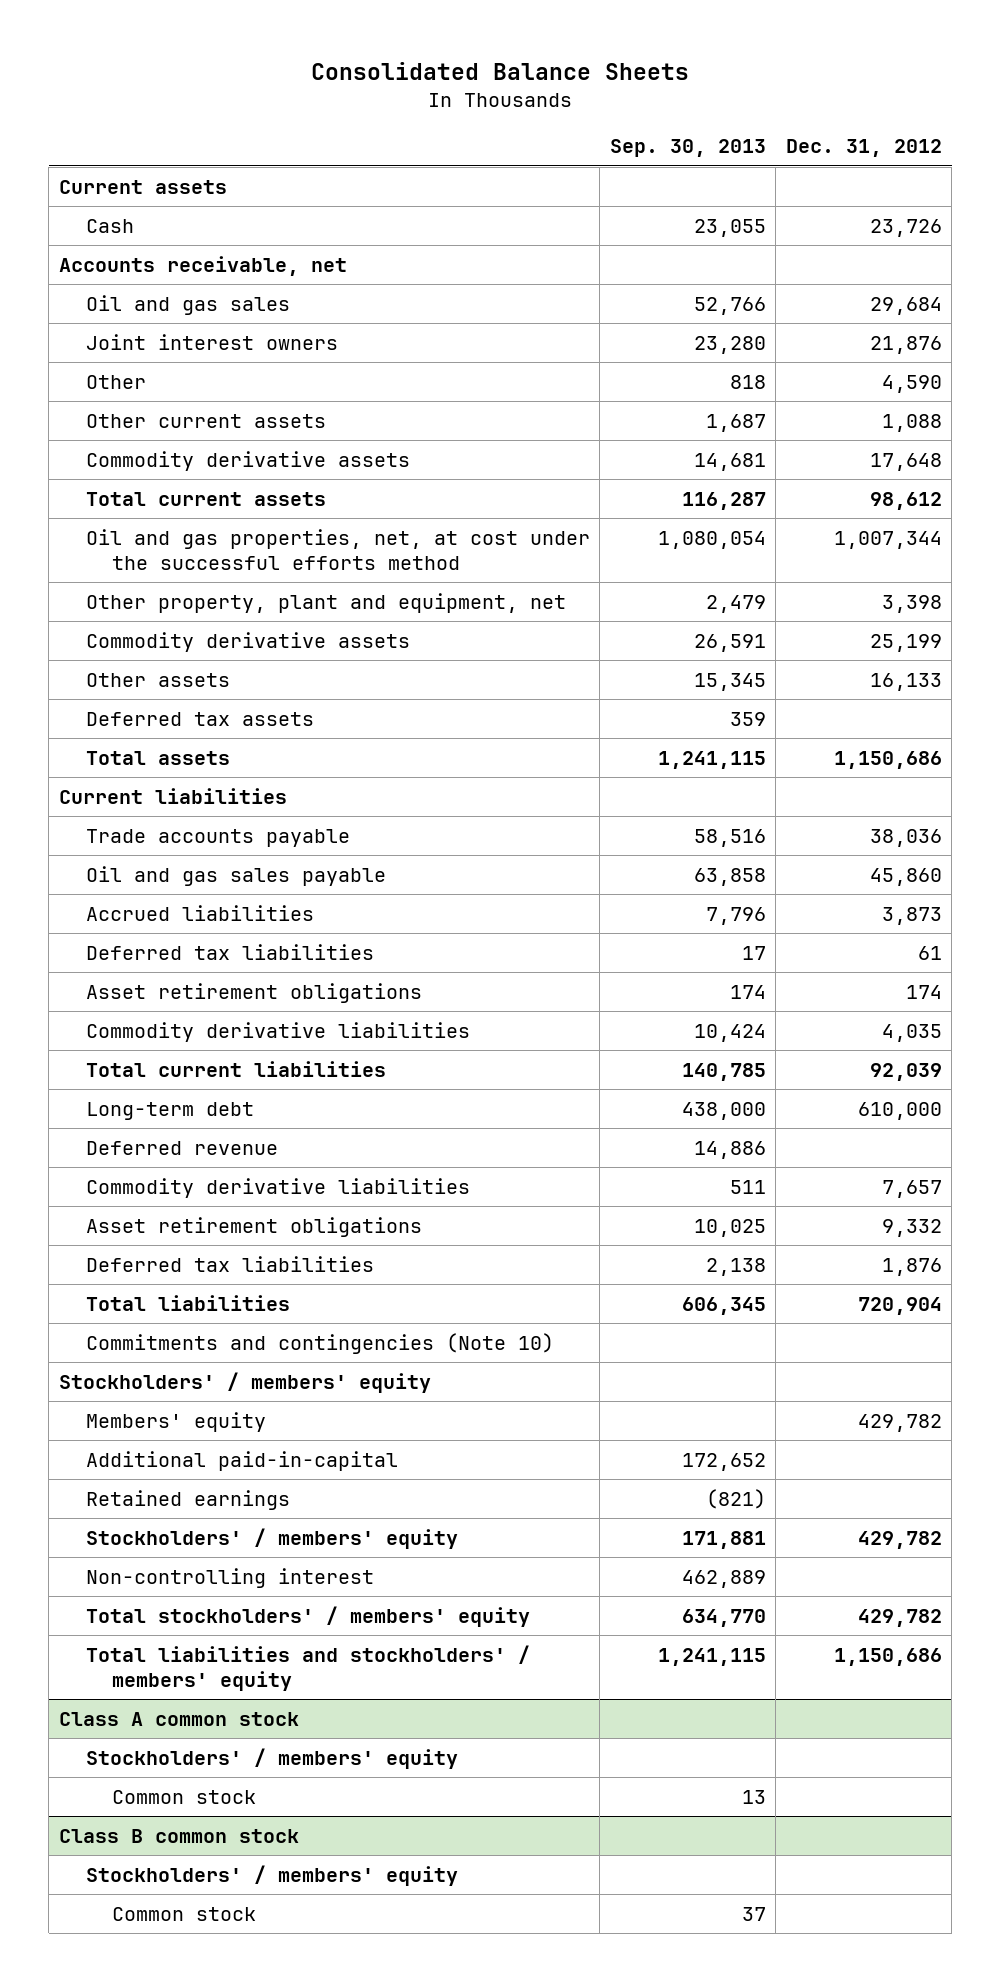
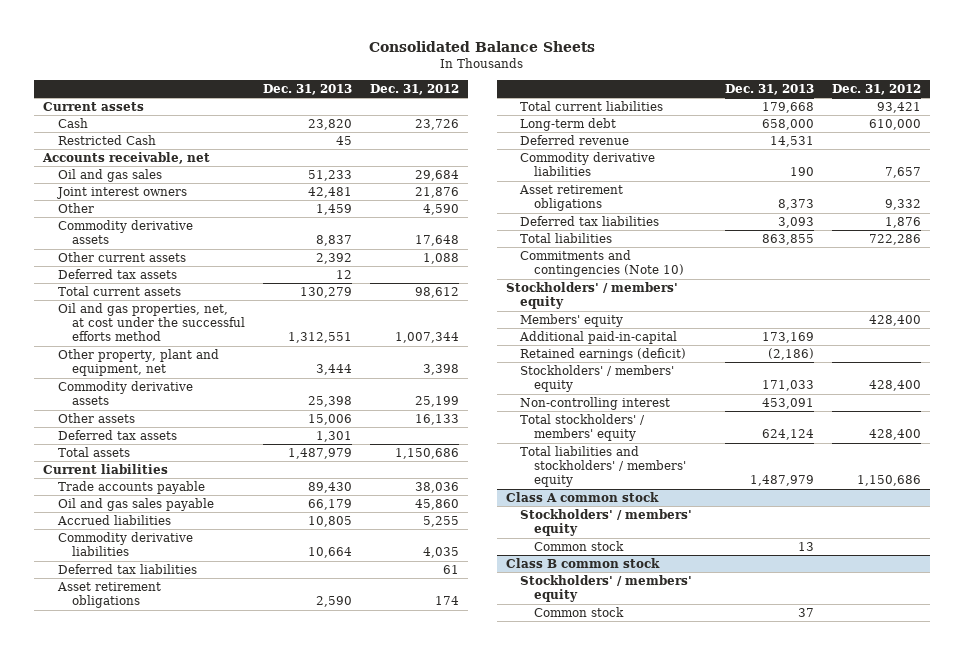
[609,139,766,158] Sep. 30, 2013 -> none
none -> [262,83,352,95] Dec. 31, 2013
none -> [57,134,156,145] Restricted Cash
[85,413,326,428] Other current assets -> [57,251,186,262] Other current assets
none -> [57,268,177,279] Deferred tax assets
[881,906,942,925] 3,873 -> [422,515,459,527] 5,255
[85,1021,470,1042] Commodity derivative liabilities -> [57,531,193,557] Commodity derivative liabilities
[869,1062,942,1081] 92,039 -> [876,101,921,113] 93,421
[857,1296,942,1315] 720,904 -> [868,233,921,245] 722,286
[857,1413,942,1432] 429,782 -> [868,314,921,326] 428,400
[85,1489,290,1510] Retained earnings -> [519,347,686,361] Retained earnings (deficit)
[857,1530,942,1549] 429,782 -> [868,380,921,392] 428,400
[857,1608,942,1627] 429,782 -> [868,429,921,441] 428,400

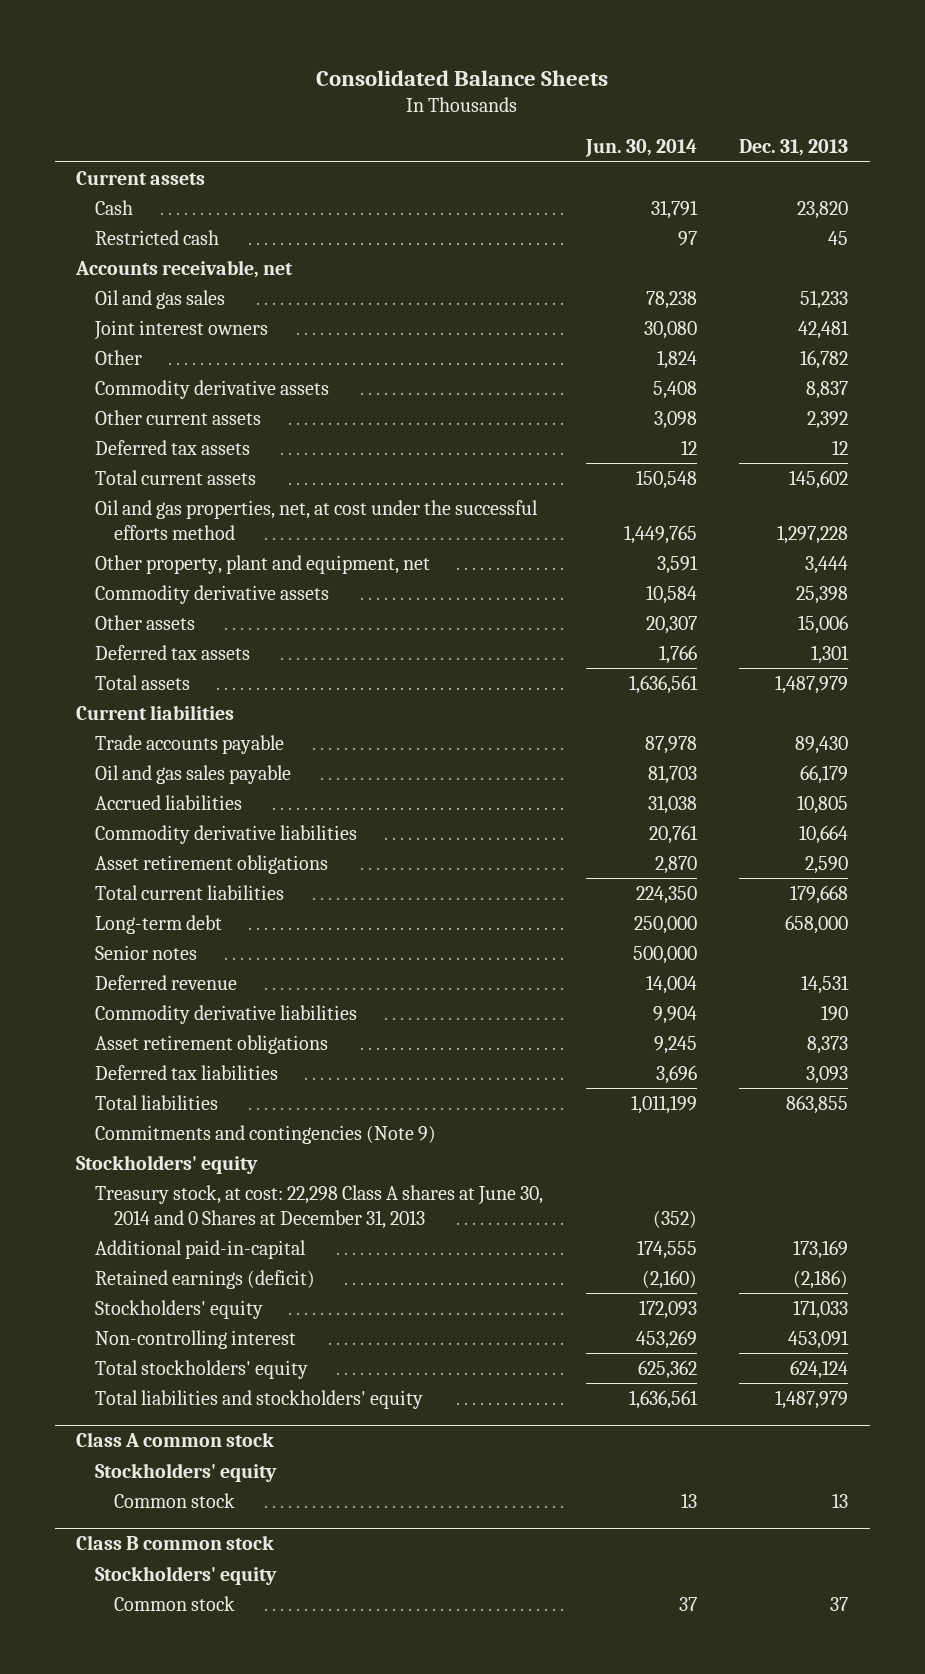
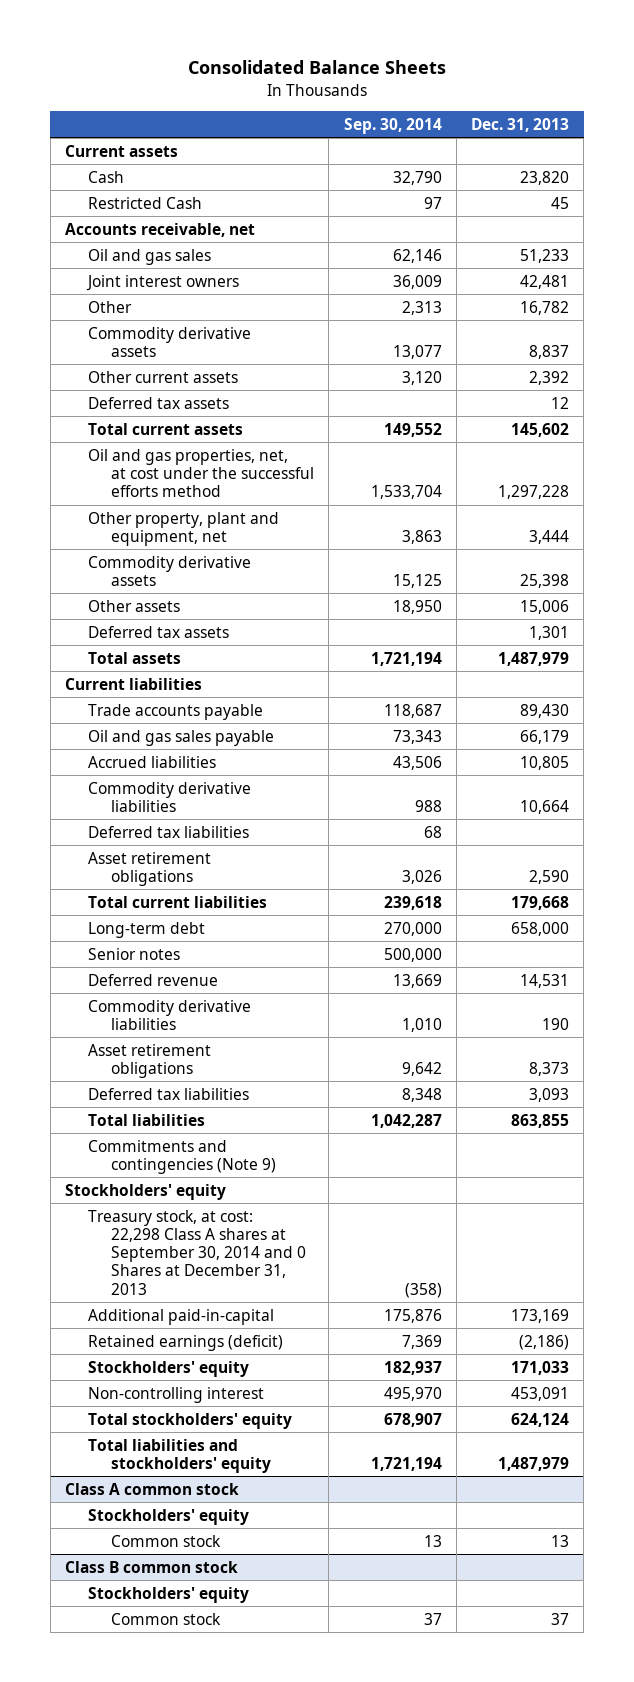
[584,139,697,158] Jun. 30, 2014 -> none
none -> [343,117,442,134] Sep. 30, 2014
[95,229,220,245] Restricted cash -> [87,196,202,209] Restricted Cash
none -> [87,825,249,838] Deferred tax liabilities
[95,1184,544,1230] Treasury stock, at cost: 22,298 Class A shares at June 30, 2014 and 0 Shares at December 31, 2013 -> [87,1209,307,1295] Treasury stock, at cost: 22,298 Class A shares at September 30, 2014 and 0 Shares at December 31, 2013

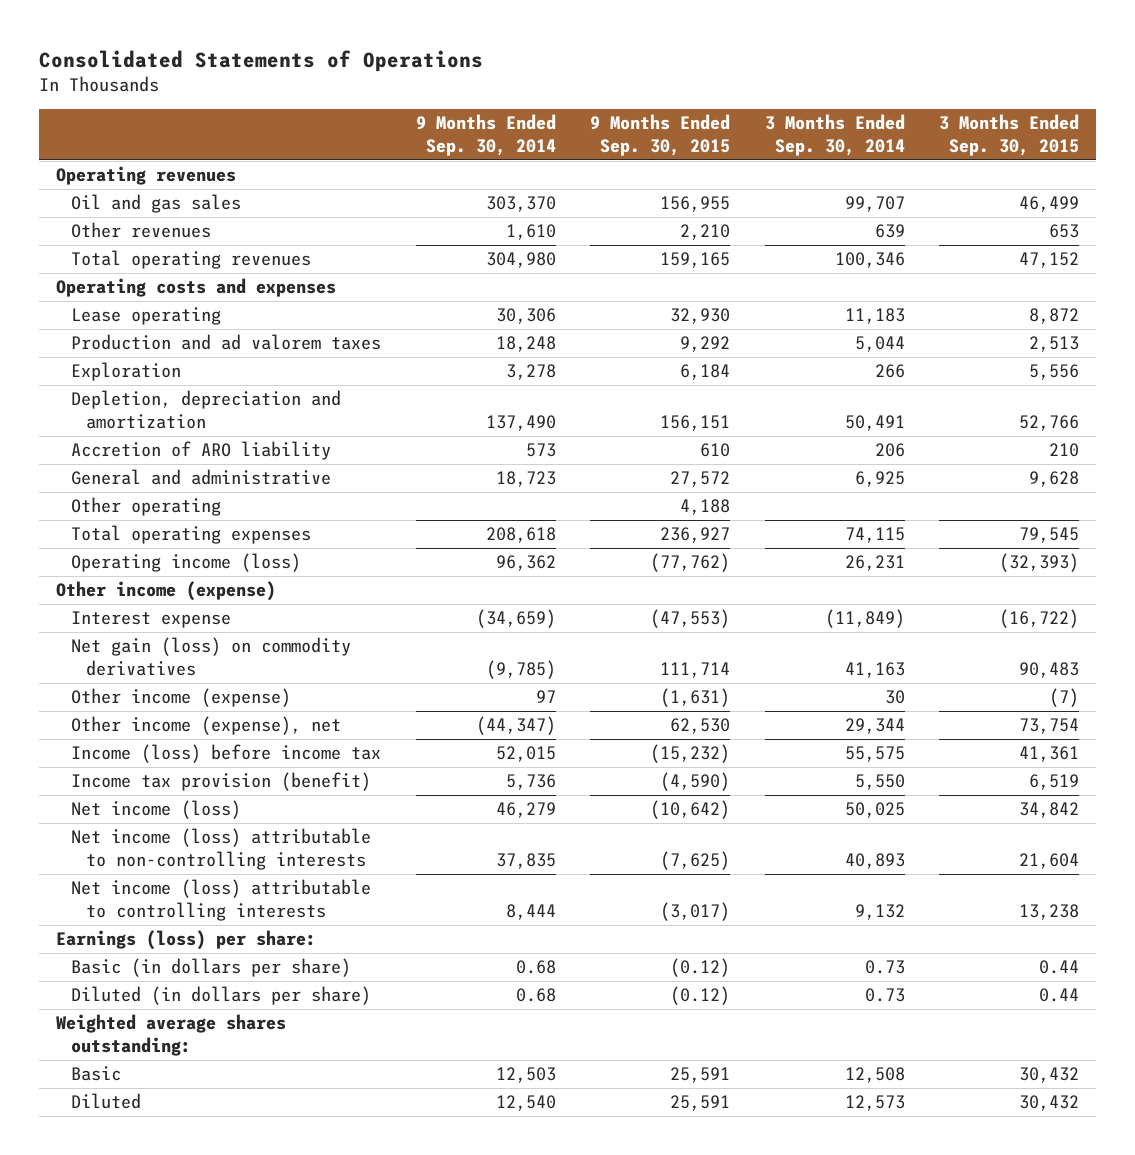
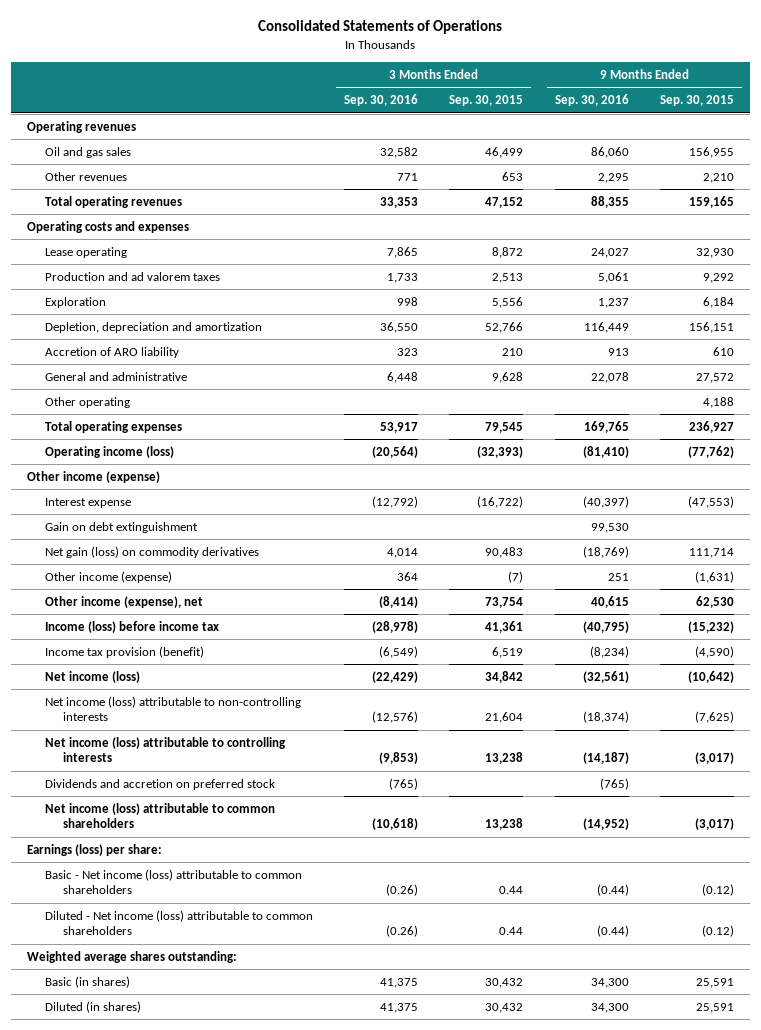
[415,114,556,157] 9 Months Ended Sep. 30, 2014 -> none
[764,114,905,157] 3 Months Ended Sep. 30, 2014 -> none
none -> [344,94,419,107] Sep. 30, 2016
none -> [554,94,629,107] Sep. 30, 2016
none -> [44,521,198,533] Gain on debt extinguishment
none -> [44,778,275,790] Dividends and accretion on preferred stock
none -> [44,802,275,829] Net income (loss) attributable to common shareholders
[71,958,352,978] Basic (in dollars per share) -> [44,868,302,895] Basic - Net income (loss) attributable to common shareholders
[71,986,372,1006] Diluted (in dollars per share) -> [44,909,313,936] Diluted - Net income (loss) attributable to common shareholders
[71,1066,122,1082] Basic -> [44,975,130,988] Basic (in shares)
[71,1093,142,1110] Diluted -> [44,1000,141,1013] Diluted (in shares)

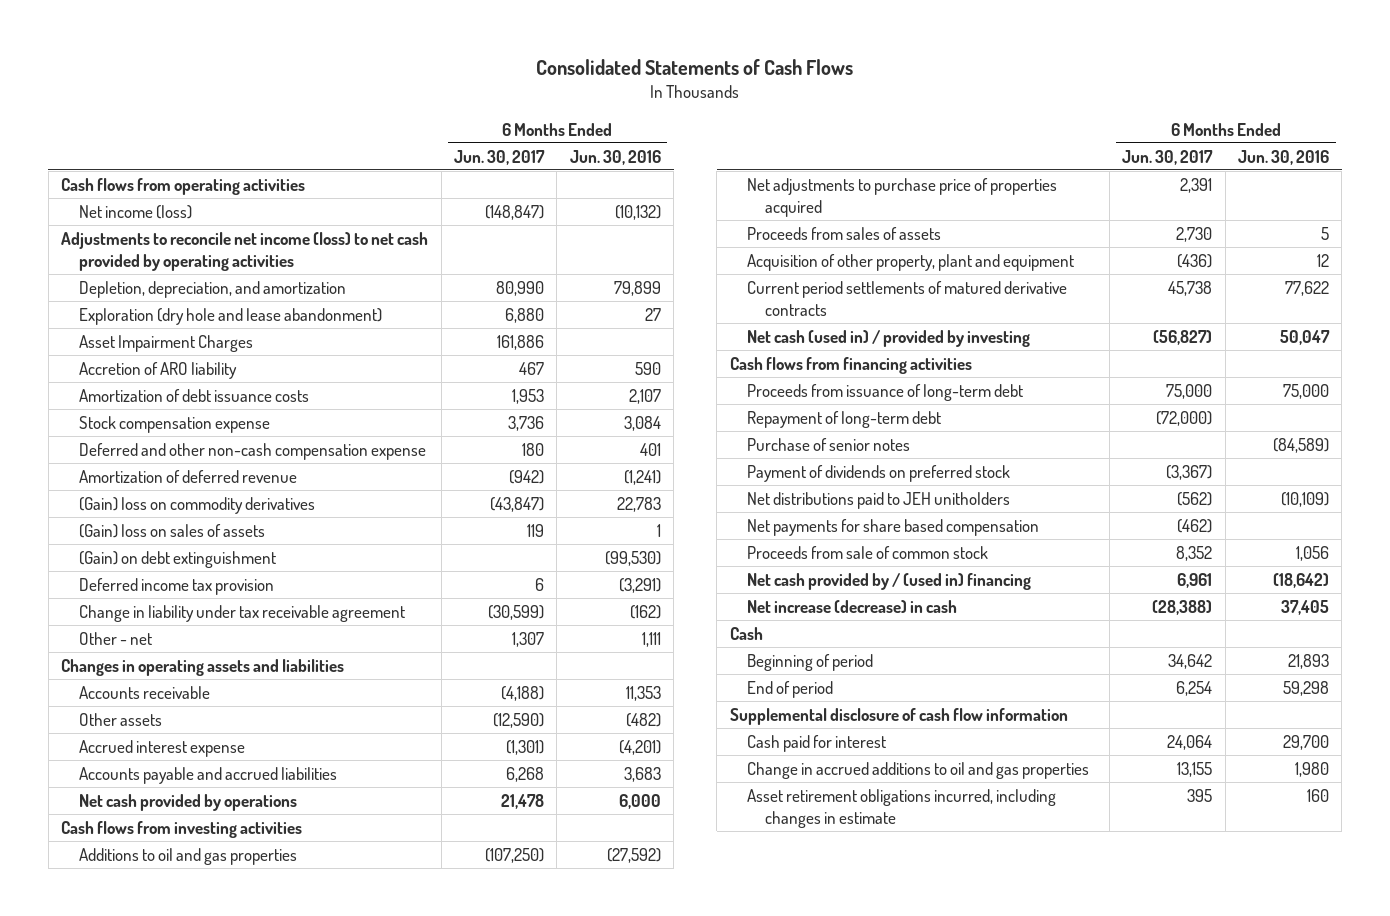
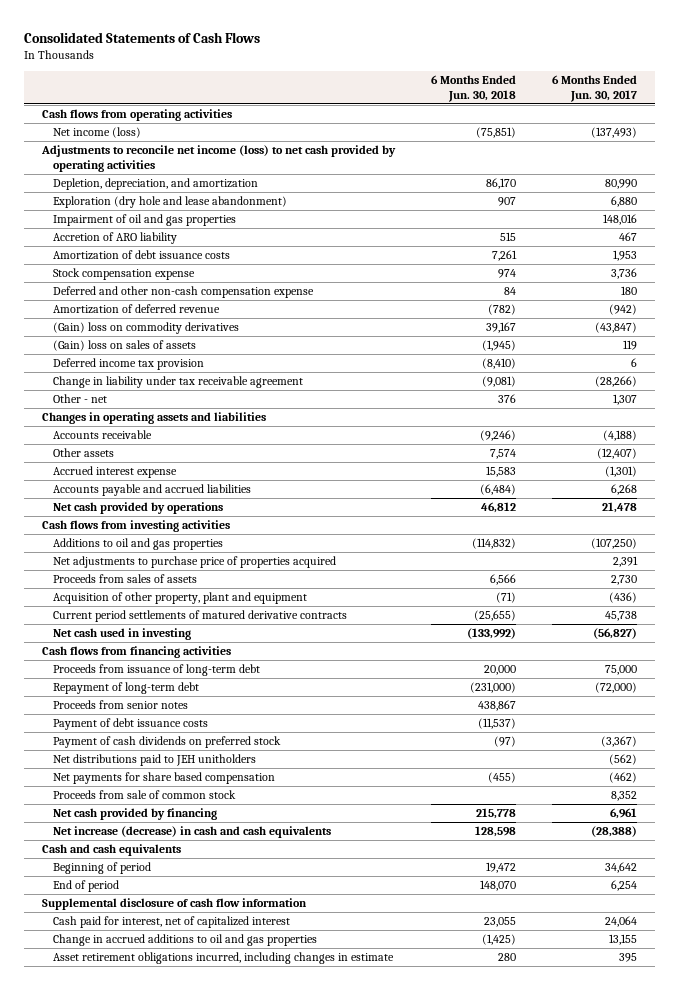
[569,149,661,165] Jun. 30, 2016 -> none
none -> [430,75,516,102] 6 Months Ended Jun. 30, 2018
[485,204,545,220] (148,847) -> [591,127,638,139] (137,493)
[78,334,253,352] Asset Impairment Charges -> none
none -> [53,214,237,227] Impairment of oil and gas properties
[78,550,276,568] (Gain) on debt extinguishment -> none
[488,604,545,620] (30,599) -> [595,376,638,388] (28,266)
[493,712,545,728] (12,590) -> [597,448,638,460] (12,407)
[747,329,1031,347] Net cash (used in) / provided by investing -> [53,628,192,641] Net cash used in investing
[747,437,911,451] Purchase of senior notes -> none
none -> [53,700,189,710] Proceeds from senior notes
none -> [53,718,209,731] Payment of debt issuance costs
[747,464,1011,482] Payment of dividends on preferred stock -> [53,736,282,749] Payment of cash dividends on preferred stock
[729,626,763,640] Cash -> none
[747,572,1032,590] Net cash provided by / (used in) financing -> [53,808,218,821] Net cash provided by financing
[747,599,958,613] Net increase (decrease) in cash -> [53,826,332,839] Net increase (decrease) in cash and cash equivalents
none -> [41,844,181,857] Cash and cash equivalents
[747,734,887,752] Cash paid for interest -> [53,916,291,929] Cash paid for interest, net of capitalized interest

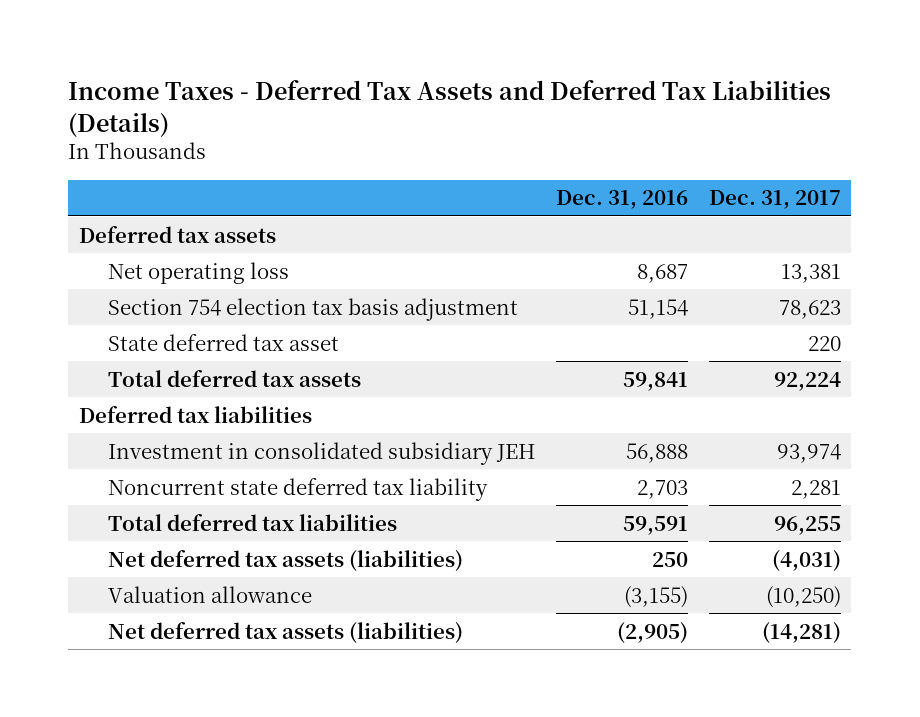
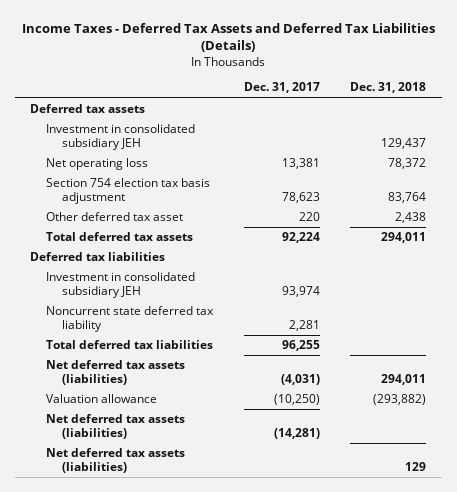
[555,190,688,210] Dec. 31, 2016 -> none
none -> [350,82,427,94] Dec. 31, 2018
none -> [46,124,196,151] Investment in consolidated subsidiary JEH
[107,333,339,351] State deferred tax asset -> [46,212,184,222] Other deferred tax asset
none -> [46,448,186,474] Net deferred tax assets (liabilities)

